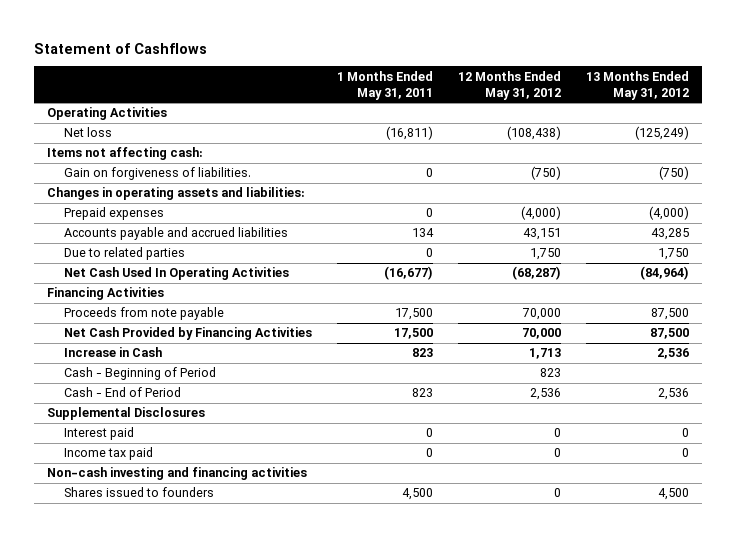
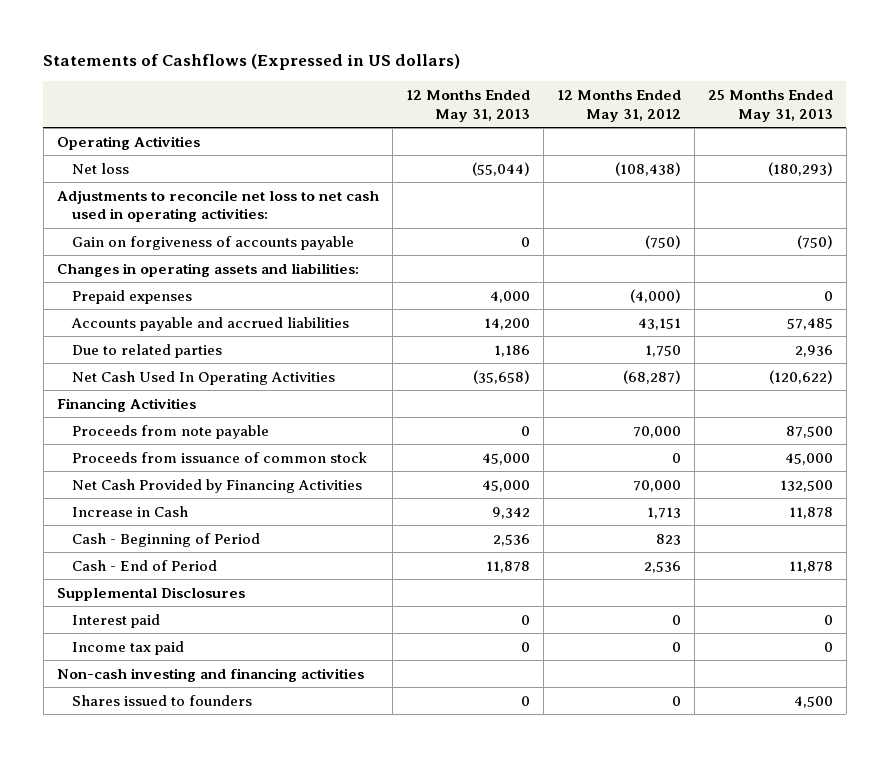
[34,42,208,54] Statement of Cashflows -> [43,54,461,71] Statements of Cashflows (Expressed in US dollars)
[337,70,434,100] 1 Months Ended May 31, 2011 -> none
[586,70,690,100] 13 Months Ended May 31, 2012 -> none
none -> [405,90,530,122] 12 Months Ended May 31, 2013
none -> [707,90,833,122] 25 Months Ended May 31, 2013
[46,147,203,161] Items not affecting cash: -> none
none -> [56,189,379,223] Adjustments to reconcile net loss to net cash used in operating activities:
[64,167,252,181] Gain on forgiveness of liabilities. -> [72,235,355,250] Gain on forgiveness of accounts payable
none -> [72,451,368,463] Proceeds from issuance of common stock

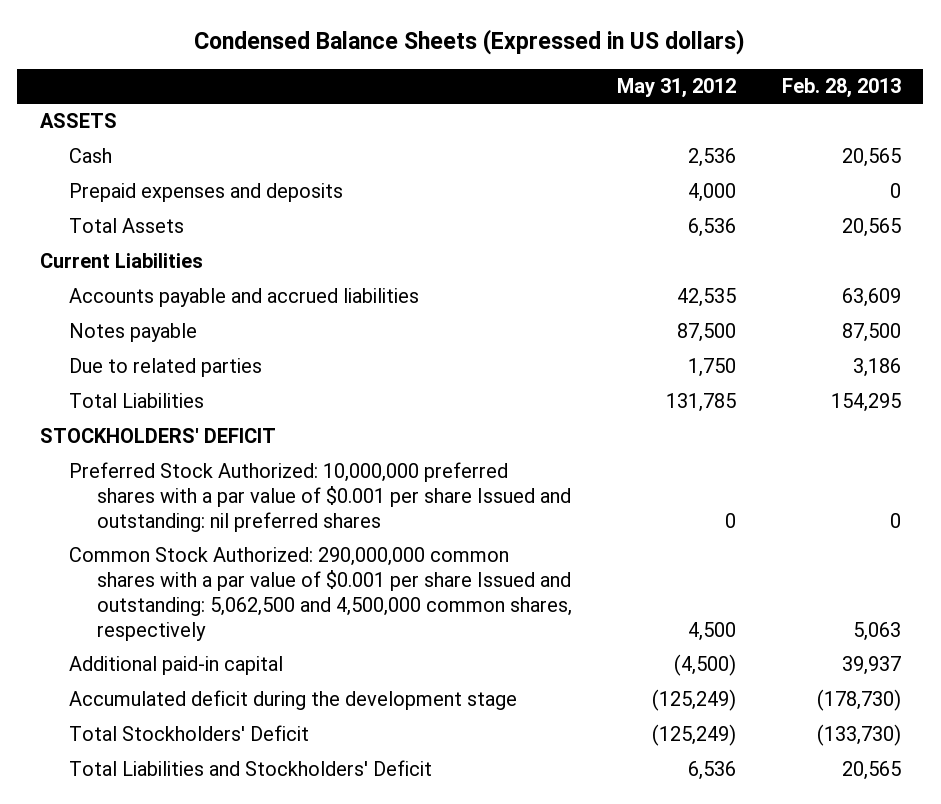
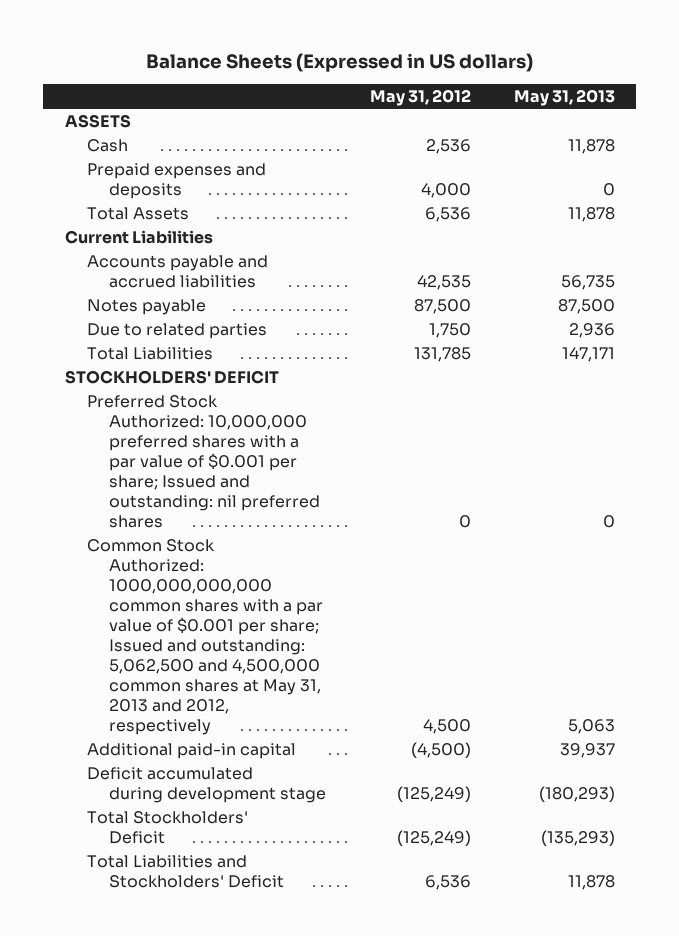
[194,28,746,55] Condensed Balance Sheets (Expressed in US dollars) -> [145,52,533,72] Balance Sheets (Expressed in US dollars)
[781,78,901,99] Feb. 28, 2013 -> none
none -> [513,88,615,106] May 31, 2013
[68,462,572,533] Preferred Stock Authorized: 10,000,000 preferred shares with a par value of $0.001 per share Issued and outstanding: nil preferred shares -> [86,395,321,528] Preferred Stock Authorized: 10,000,000 preferred shares with a par value of $0.001 per share; Issued and outstanding: nil preferred shares
[68,547,573,642] Common Stock Authorized: 290,000,000 common shares with a par value of $0.001 per share Issued and outstanding: 5,062,500 and 4,500,000 common shares, respectively -> [86,539,324,735] Common Stock Authorized: 1000,000,000,000 common shares with a par value of $0.001 per share; Issued and outstanding: 5,062,500 and 4,500,000 common shares at May 31, 2013 and 2012, respectively
[68,690,517,711] Accumulated deficit during the development stage -> [86,767,327,803] Deficit accumulated during development stage

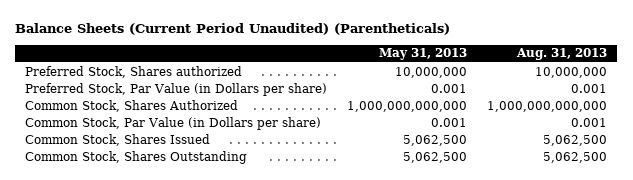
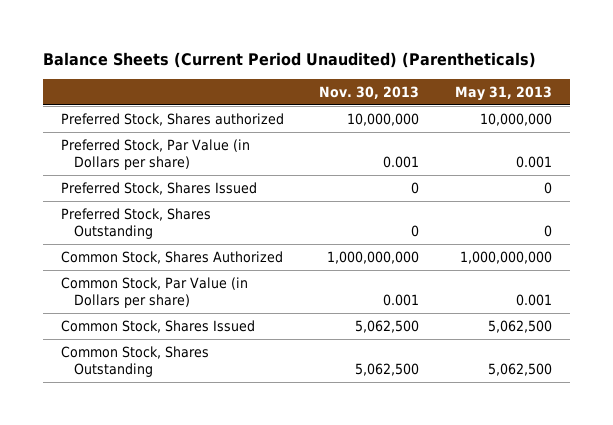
[516,48,608,61] Aug. 31, 2013 -> none
none -> [319,85,420,99] Nov. 30, 2013
none -> [60,182,257,196] Preferred Stock, Shares Issued
none -> [60,208,211,239] Preferred Stock, Shares Outstanding
[347,100,468,112] 1,000,000,000,000 -> [459,251,552,265] 1,000,000,000

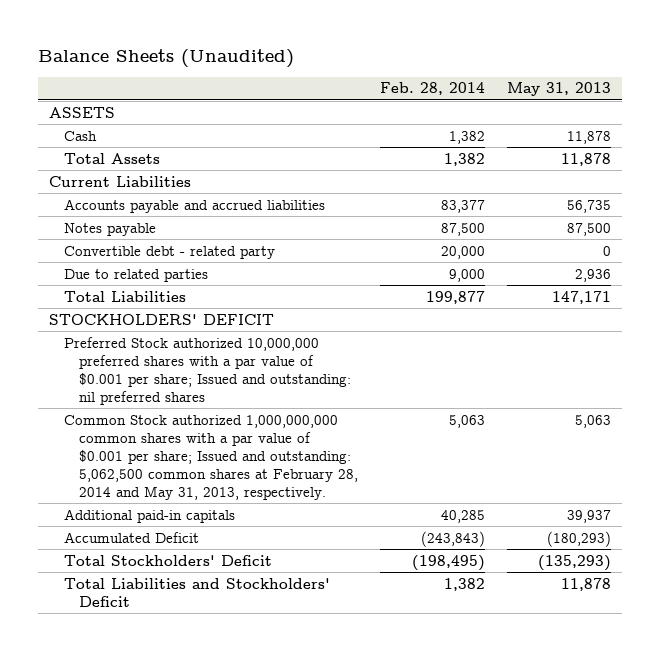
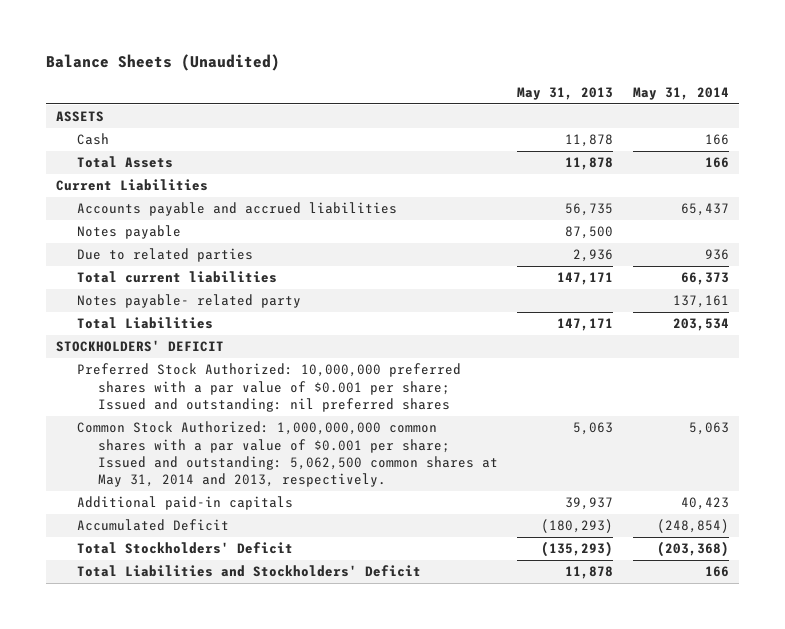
[380,82,486,96] Feb. 28, 2014 -> none
none -> [632,87,729,101] May 31, 2014
[64,245,276,259] Convertible debt - related party -> none
none -> [76,271,277,284] Total current liabilities
none -> [76,294,301,309] Notes payable- related party
[64,336,352,405] Preferred Stock authorized 10,000,000 preferred shares with a par value of $0.001 per share; Issued and outstanding: nil preferred shares -> [76,363,461,412] Preferred Stock Authorized: 10,000,000 preferred shares with a par value of $0.001 per share; Issued and outstanding: nil preferred shares
[64,414,359,500] Common Stock authorized 1,000,000,000 common shares with a par value of $0.001 per share; Issued and outstanding: 5,062,500 common shares at February 28, 2014 and May 31, 2013, respectively. -> [76,421,498,488] Common Stock Authorized: 1,000,000,000 common shares with a par value of $0.001 per share; Issued and outstanding: 5,062,500 common shares at May 31, 2014 and 2013, respectively.

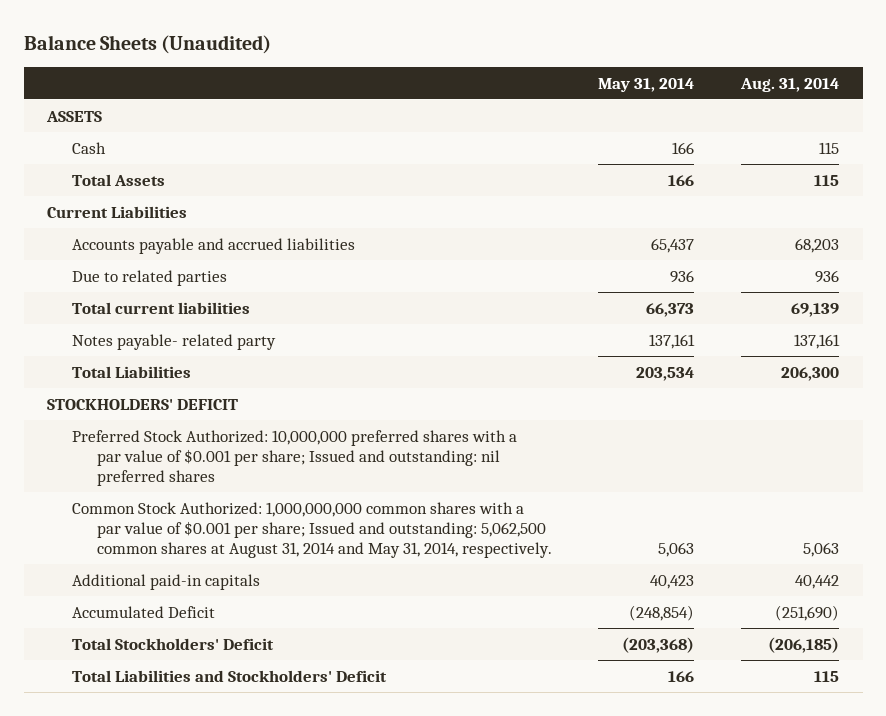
[517,87,614,101] May 31, 2013 -> none
none -> [740,77,840,92] Aug. 31, 2014
[76,225,181,240] Notes payable -> none
[76,421,498,488] Common Stock Authorized: 1,000,000,000 common shares with a par value of $0.001 per share; Issued and outstanding: 5,062,500 common shares at May 31, 2014 and 2013, respectively. -> [71,501,552,559] Common Stock Authorized: 1,000,000,000 common shares with a par value of $0.001 per share; Issued and outstanding: 5,062,500 common shares at August 31, 2014 and May 31, 2014, respectively.

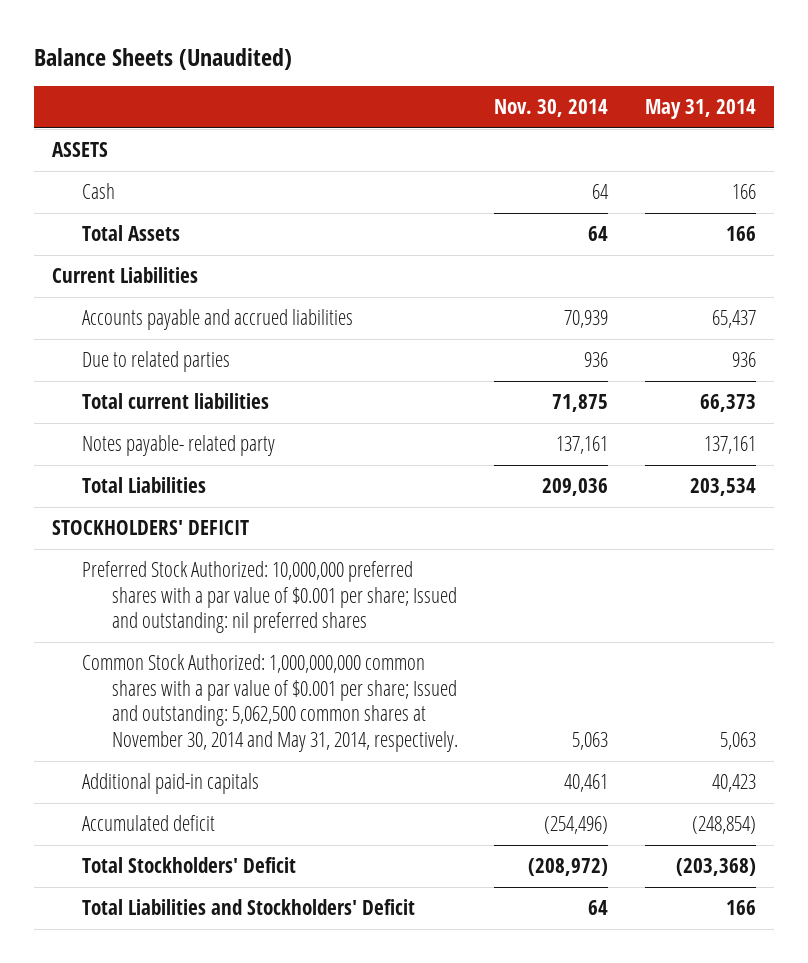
[740,77,840,92] Aug. 31, 2014 -> none
none -> [494,99,609,118] Nov. 30, 2014
[71,501,552,559] Common Stock Authorized: 1,000,000,000 common shares with a par value of $0.001 per share; Issued and outstanding: 5,062,500 common shares at August 31, 2014 and May 31, 2014, respectively. -> [82,654,458,753] Common Stock Authorized: 1,000,000,000 common shares with a par value of $0.001 per share; Issued and outstanding: 5,062,500 common shares at November 30, 2014 and May 31, 2014, respectively.
[71,605,215,618] Accumulated Deficit -> [82,815,216,832] Accumulated deficit

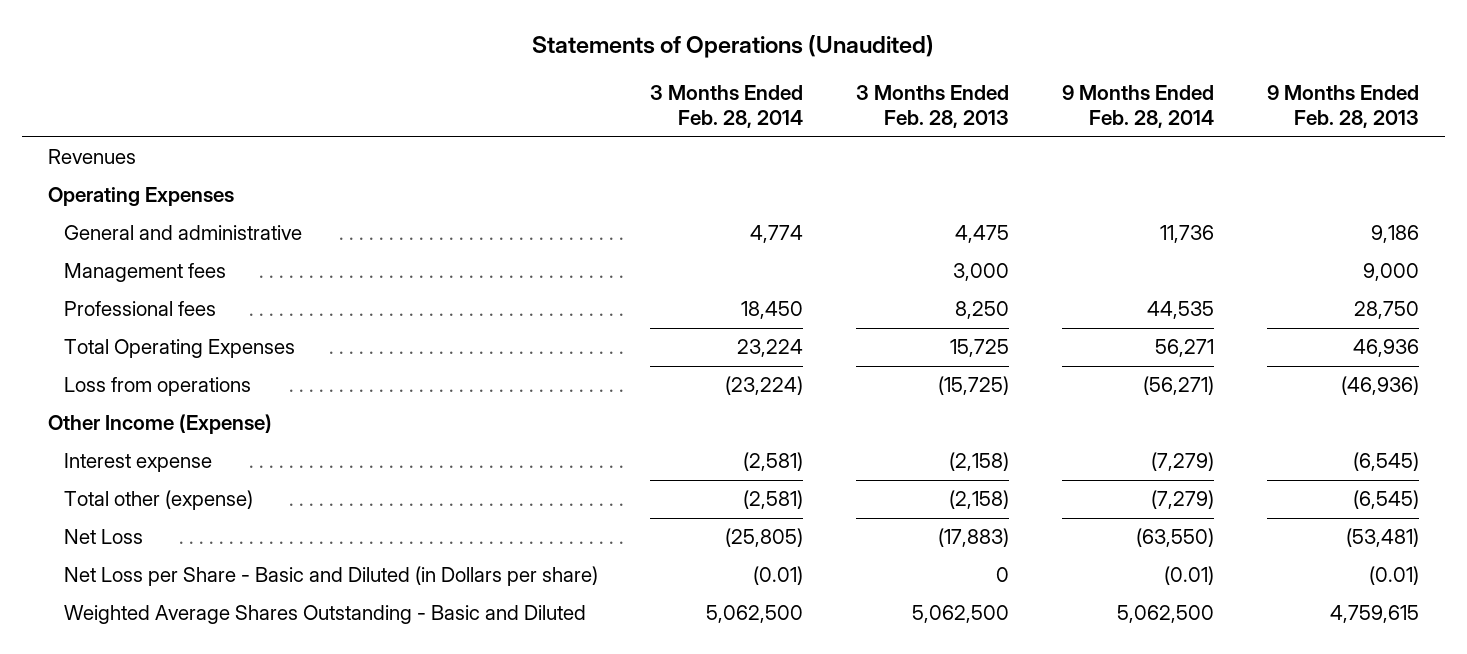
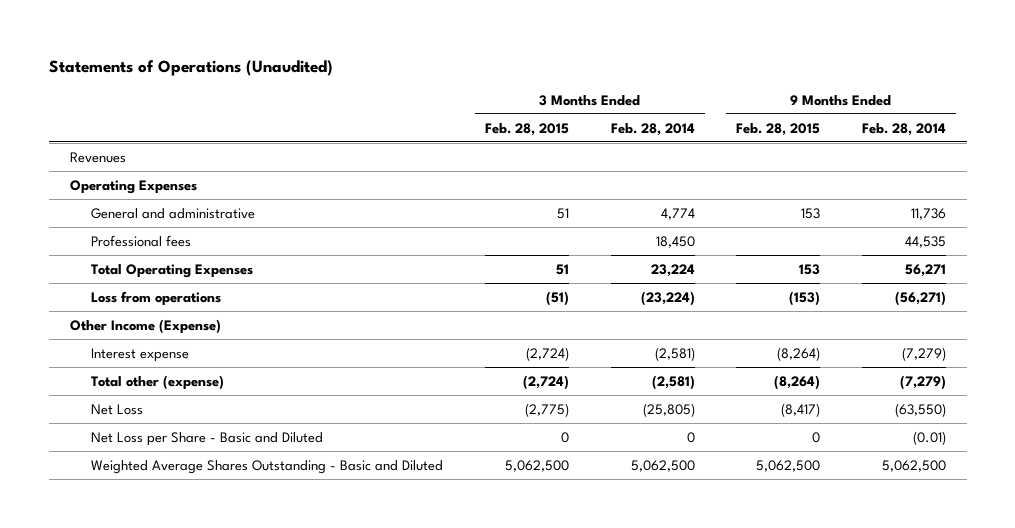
[856,85,1010,129] 3 Months Ended Feb. 28, 2013 -> none
[1266,85,1419,129] 9 Months Ended Feb. 28, 2013 -> none
none -> [484,122,569,136] Feb. 28, 2015
none -> [736,122,821,136] Feb. 28, 2015
[63,263,226,283] Management fees -> none
[63,566,598,587] Net Loss per Share - Basic and Diluted (in Dollars per share) -> [91,431,324,446] Net Loss per Share - Basic and Diluted
[753,566,804,586] (0.01) -> [686,431,695,443] 0

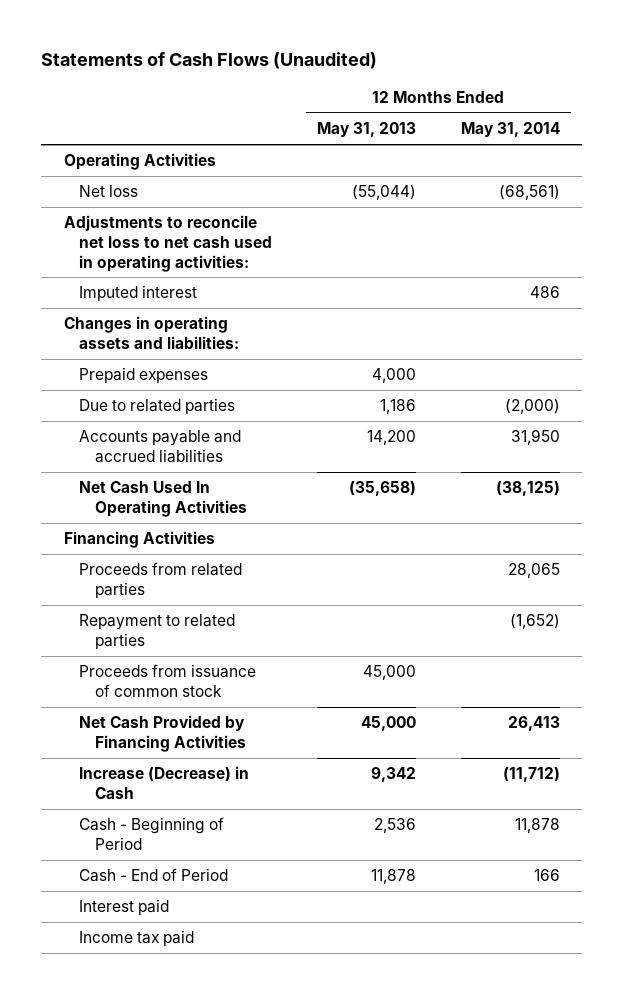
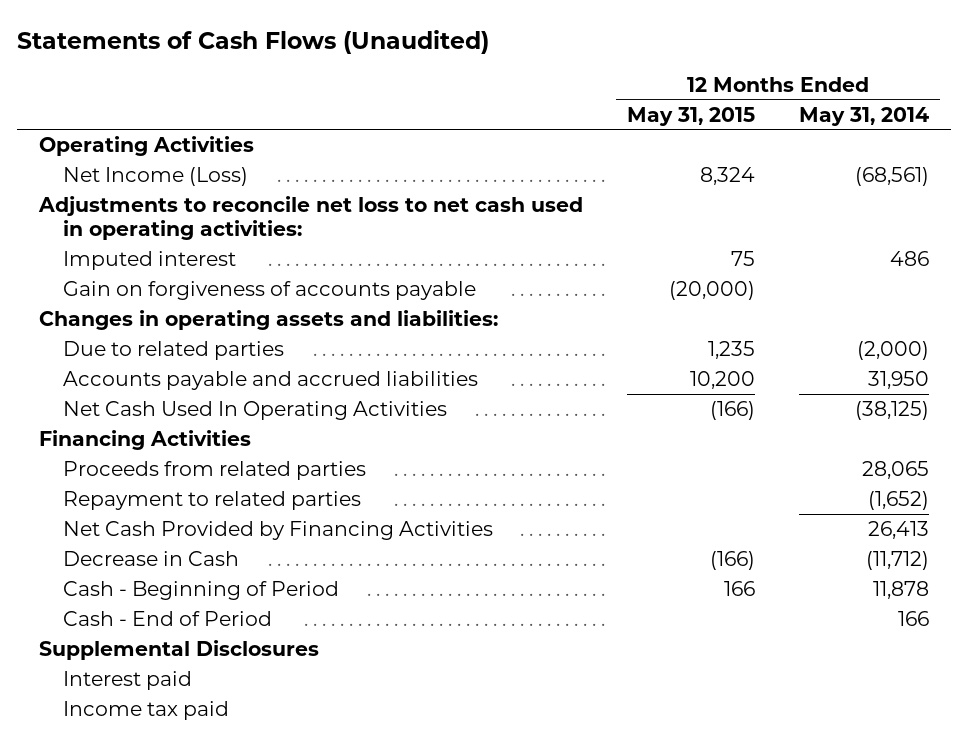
[316,122,416,138] May 31, 2013 -> none
none -> [626,106,755,126] May 31, 2015
[79,185,139,198] Net loss -> [62,167,248,187] Net Income (Loss)
none -> [62,281,476,301] Gain on forgiveness of accounts payable
[79,367,209,384] Prepaid expenses -> none
[79,664,257,697] Proceeds from issuance of common stock -> none
[79,766,250,799] Increase (Decrease) in Cash -> [62,551,239,567] Decrease in Cash
none -> [39,640,320,661] Supplemental Disclosures

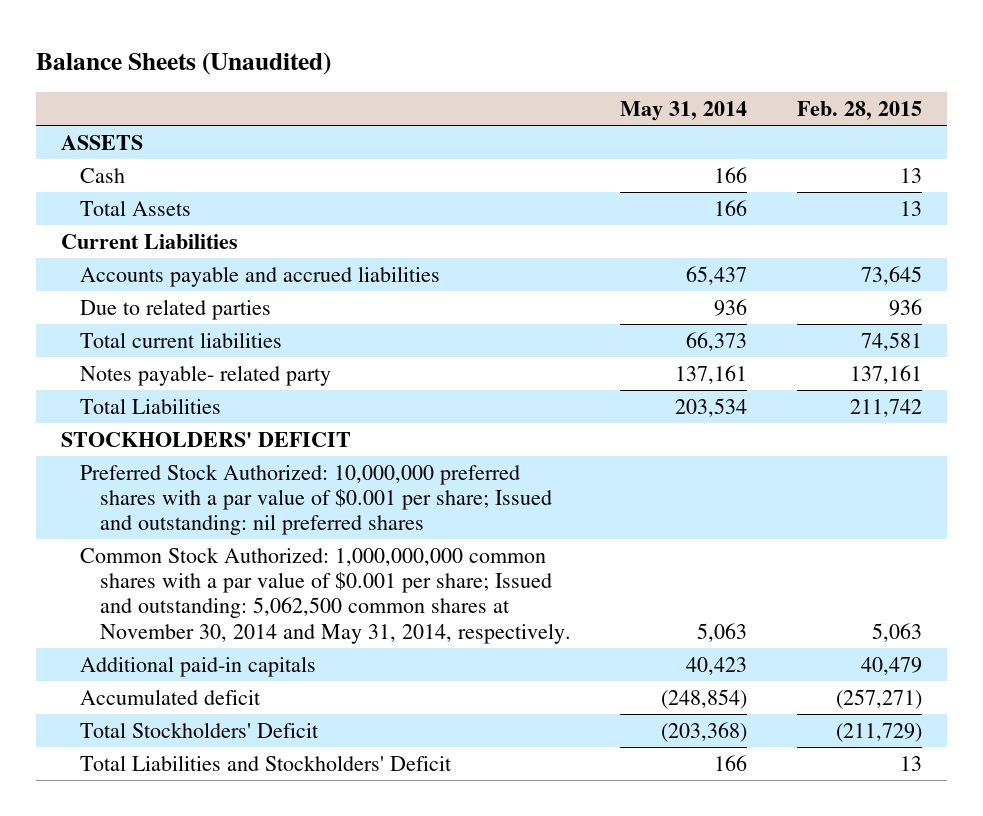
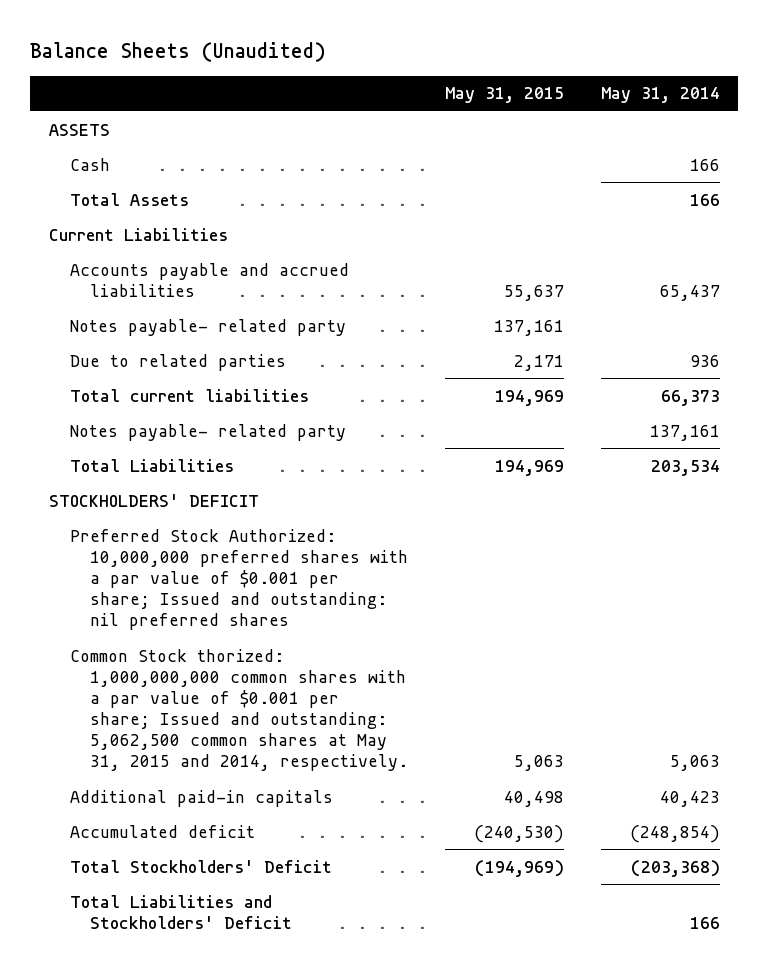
[797,101,923,121] Feb. 28, 2015 -> none
none -> [445,87,565,104] May 31, 2015
none -> [69,318,346,336] Notes payable- related party
[80,546,571,644] Common Stock Authorized: 1,000,000,000 common shares with a par value of $0.001 per share; Issued and outstanding: 5,062,500 common shares at November 30, 2014 and May 31, 2014, respectively. -> [69,648,409,772] Common Stock thorized: 1,000,000,000 common shares with a par value of $0.001 per share; Issued and outstanding: 5,062,500 common shares at May 31, 2015 and 2014, respectively.

